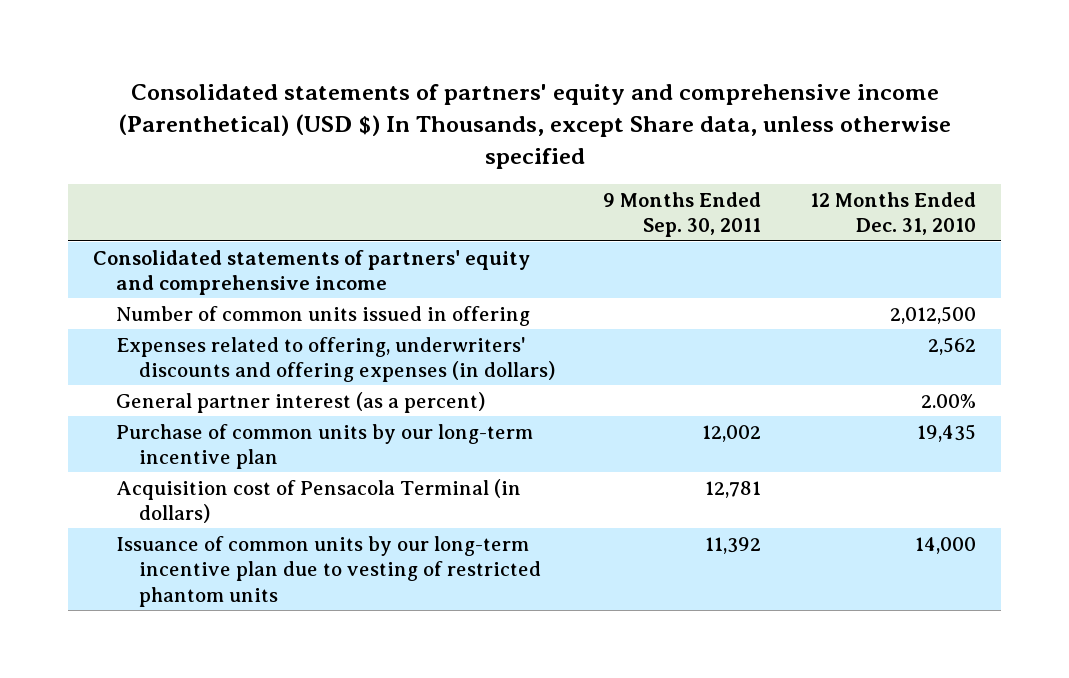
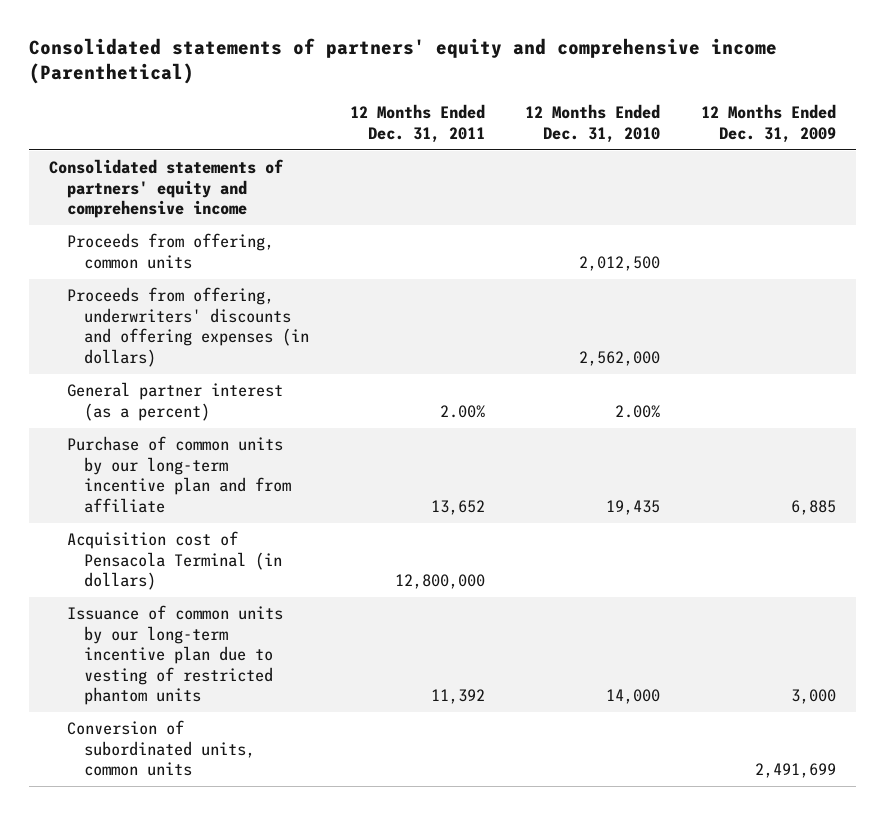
[117,84,951,169] Consolidated statements of partners' equity and comprehensive income (Parenthetical) (USD $) In Thousands, except Share data, unless otherwise specified -> [28,38,777,85] Consolidated statements of partners' equity and comprehensive income (Parenthetical)
[603,191,762,238] 9 Months Ended Sep. 30, 2011 -> none
none -> [349,104,485,143] 12 Months Ended Dec. 31, 2011
none -> [700,104,836,143] 12 Months Ended Dec. 31, 2009
[115,305,530,326] Number of common units issued in offering -> [66,233,274,269] Proceeds from offering, common units
[115,336,555,383] Expenses related to offering, underwriters' discounts and offering expenses (in dollars) -> [66,287,310,367] Proceeds from offering, underwriters' discounts and offering expenses (in dollars)
[928,336,977,355] 2,562 -> [579,350,661,366] 2,562,000
[115,423,533,470] Purchase of common units by our long-term incentive plan -> [66,436,292,513] Purchase of common units by our long-term incentive plan and from affiliate
none -> [66,720,256,777] Conversion of subordinated units, common units

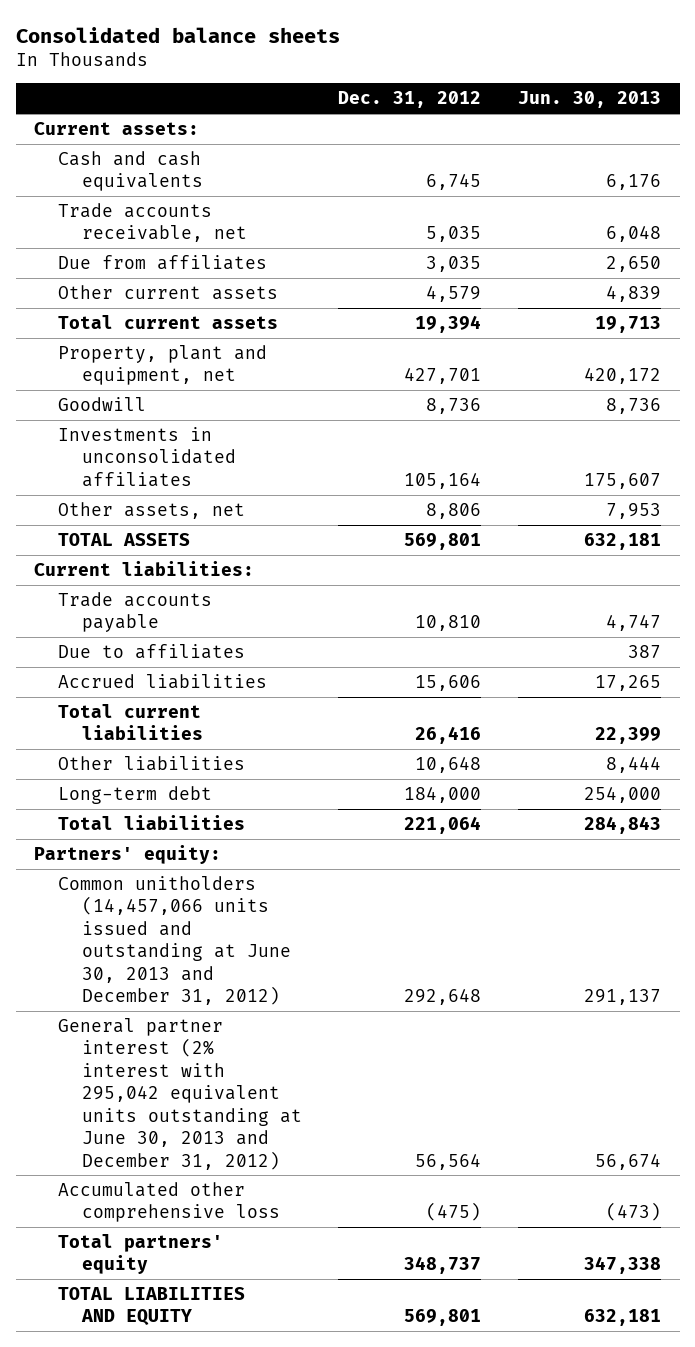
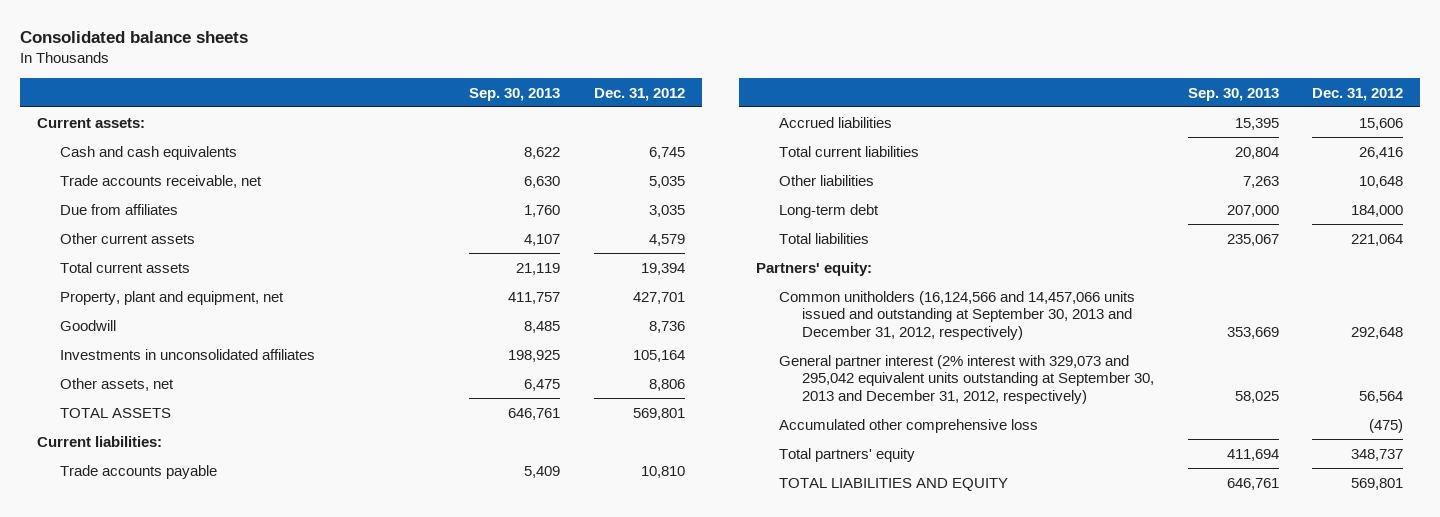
[518,91,662,109] Jun. 30, 2013 -> none
none -> [469,87,561,101] Sep. 30, 2013
[57,643,245,659] Due to affiliates -> none
[57,875,291,1006] Common unitholders (14,457,066 units issued and outstanding at June 30, 2013 and December 31, 2012) -> [778,290,1135,340] Common unitholders (16,124,566 and 14,457,066 units issued and outstanding at September 30, 2013 and December 31, 2012, respectively)
[57,1017,302,1170] General partner interest (2% interest with 295,042 equivalent units outstanding at June 30, 2013 and December 31, 2012) -> [778,354,1155,404] General partner interest (2% interest with 329,073 and 295,042 equivalent units outstanding at September 30, 2013 and December 31, 2012, respectively)

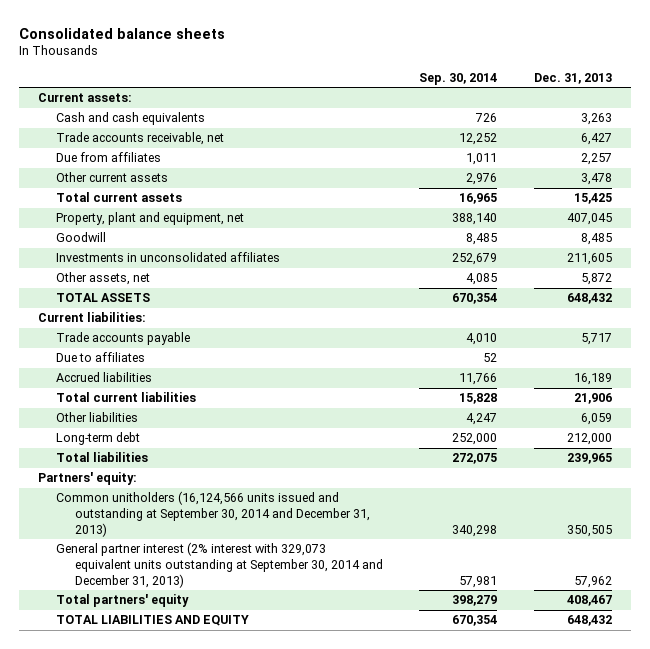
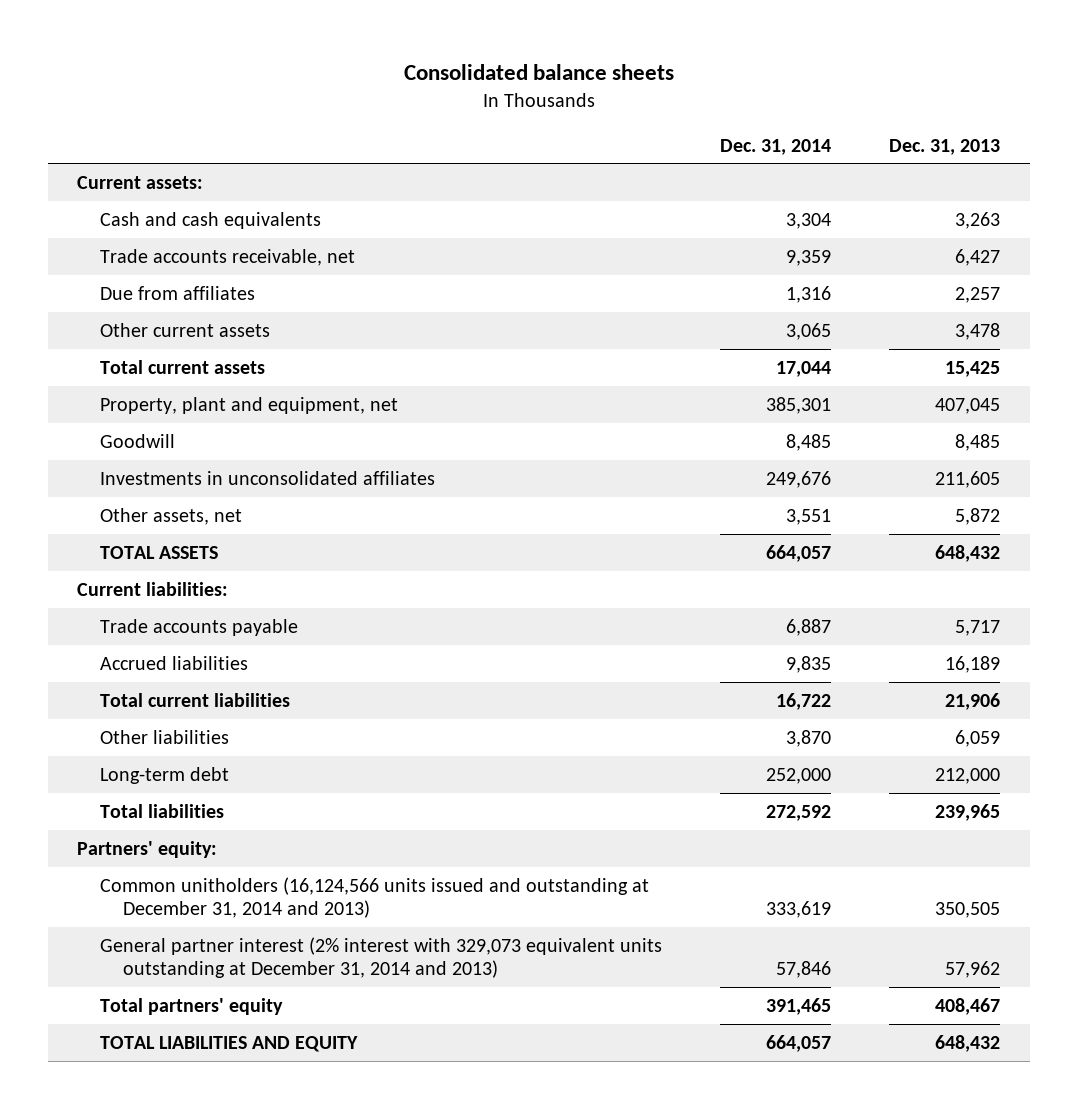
[419,72,498,85] Sep. 30, 2014 -> none
none -> [720,138,832,155] Dec. 31, 2014
[56,352,146,363] Due to affiliates -> none
[56,491,370,537] Common unitholders (16,124,566 units issued and outstanding at September 30, 2014 and December 31, 2013) -> [100,876,650,919] Common unitholders (16,124,566 units issued and outstanding at December 31, 2014 and 2013)
[56,542,383,588] General partner interest (2% interest with 329,073 equivalent units outstanding at September 30, 2014 and December 31, 2013) -> [100,936,663,979] General partner interest (2% interest with 329,073 equivalent units outstanding at December 31, 2014 and 2013)

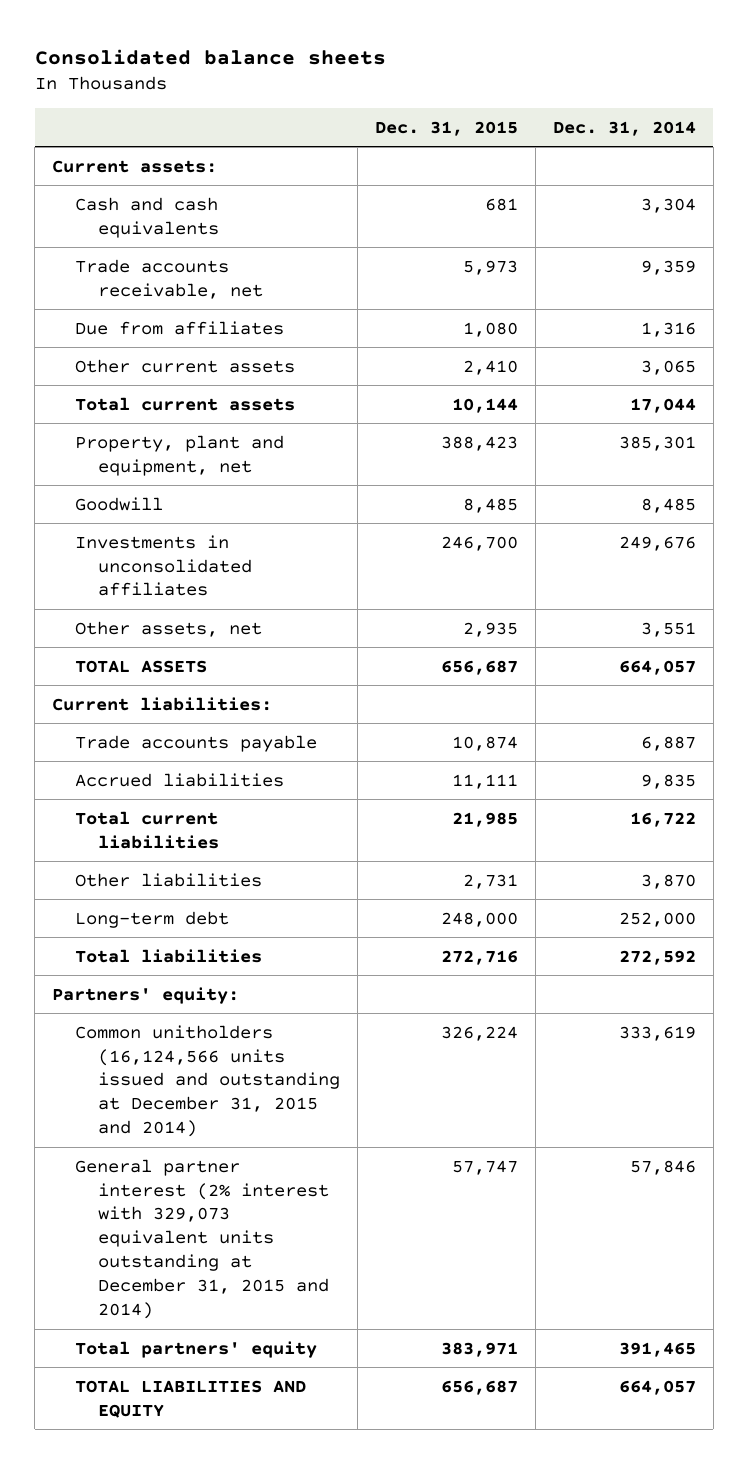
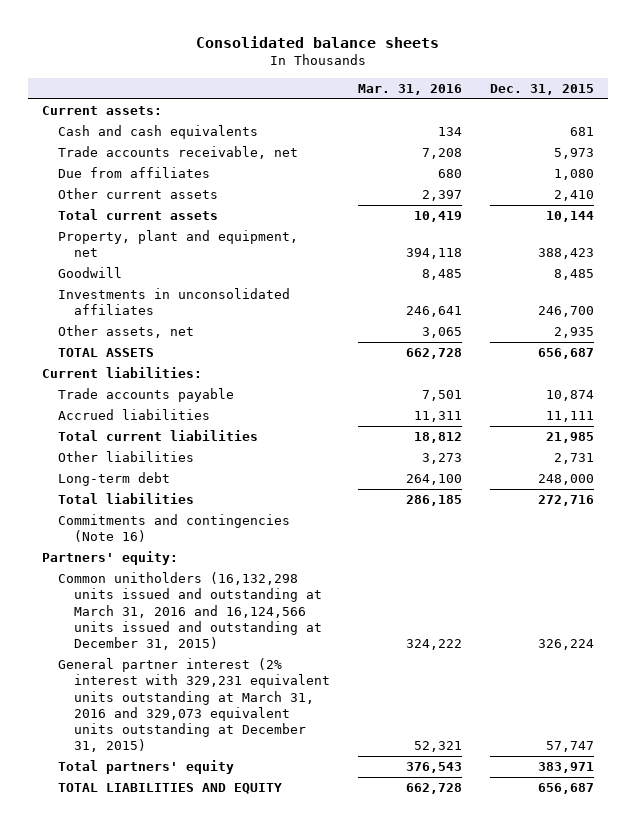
[552,120,696,136] Dec. 31, 2014 -> none
none -> [358,83,463,95] Mar. 31, 2016
none -> [58,514,291,543] Commitments and contingencies (Note 16)
[75,1024,340,1138] Common unitholders (16,124,566 units issued and outstanding at December 31, 2015 and 2014) -> [58,572,323,650] Common unitholders (16,132,298 units issued and outstanding at March 31, 2016 and 16,124,566 units issued and outstanding at December 31, 2015)
[75,1158,329,1320] General partner interest (2% interest with 329,073 equivalent units outstanding at December 31, 2015 and 2014) -> [58,658,331,753] General partner interest (2% interest with 329,231 equivalent units outstanding at March 31, 2016 and 329,073 equivalent units outstanding at December 31, 2015)

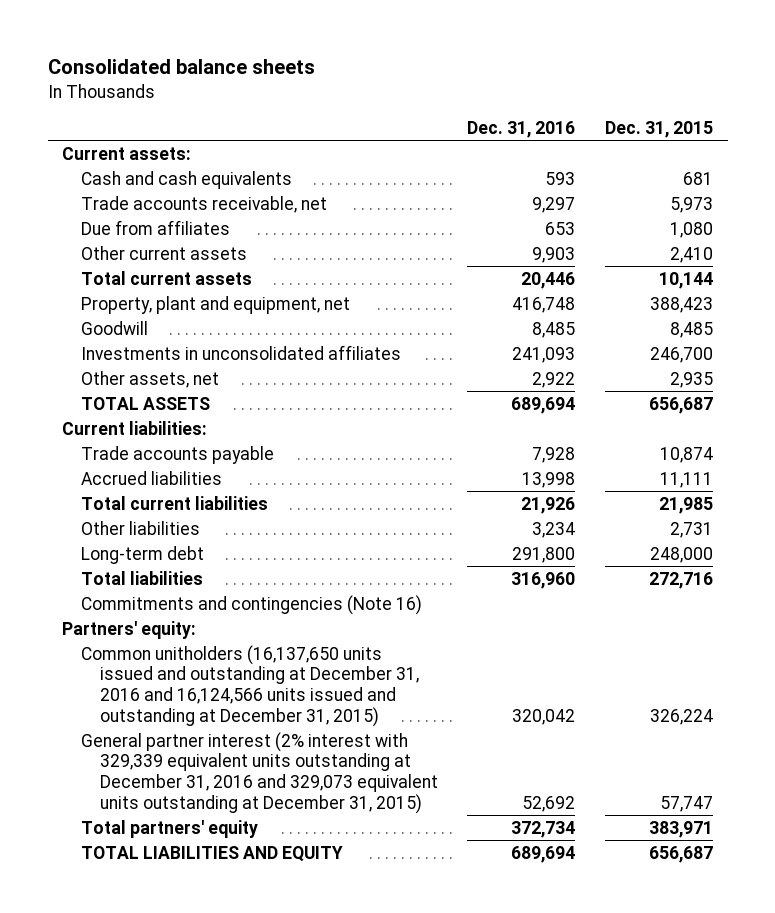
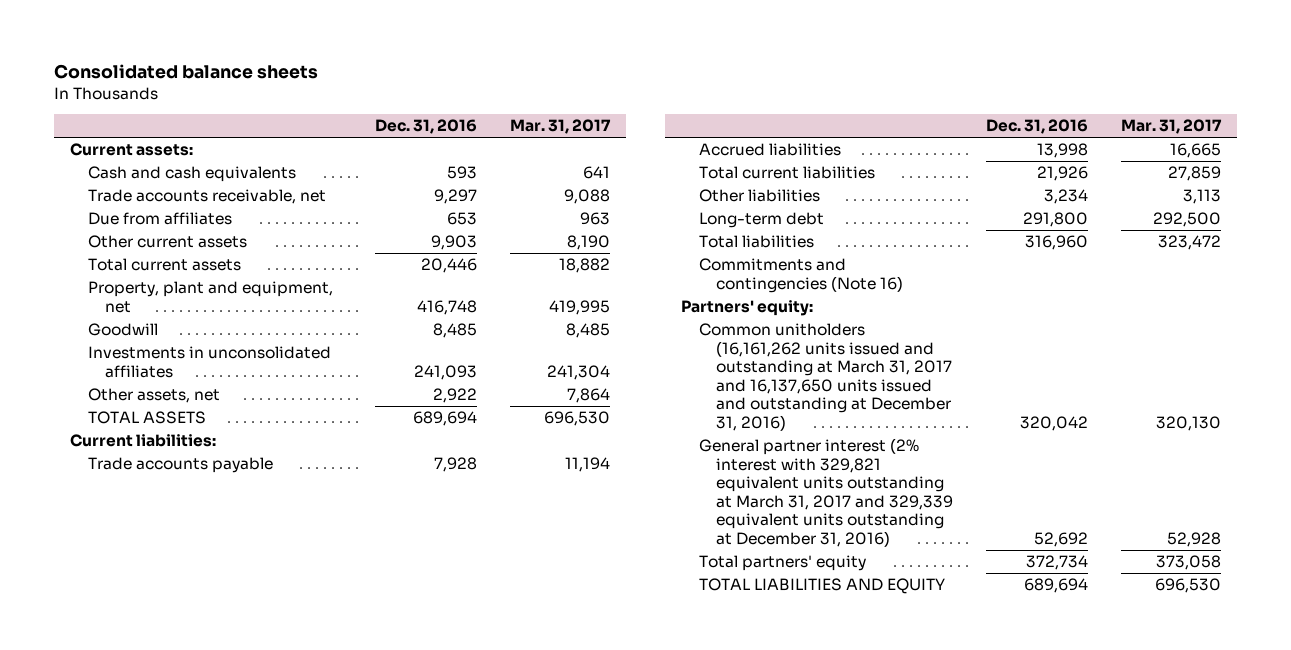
[605,120,714,138] Dec. 31, 2015 -> none
none -> [509,119,611,135] Mar. 31, 2017
[81,644,419,727] Common unitholders (16,137,650 units issued and outstanding at December 31, 2016 and 16,124,566 units issued and outstanding at December 31, 2015) -> [698,323,953,431] Common unitholders (16,161,262 units issued and outstanding at March 31, 2017 and 16,137,650 units issued and outstanding at December 31, 2016)
[81,731,438,814] General partner interest (2% interest with 329,339 equivalent units outstanding at December 31, 2016 and 329,073 equivalent units outstanding at December 31, 2015) -> [698,438,954,547] General partner interest (2% interest with 329,821 equivalent units outstanding at March 31, 2017 and 329,339 equivalent units outstanding at December 31, 2016)

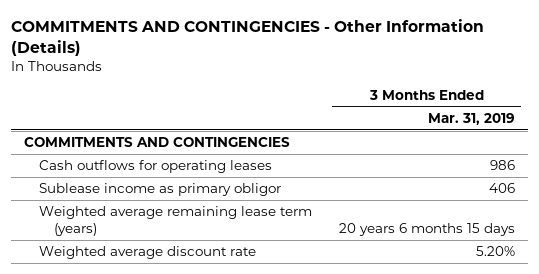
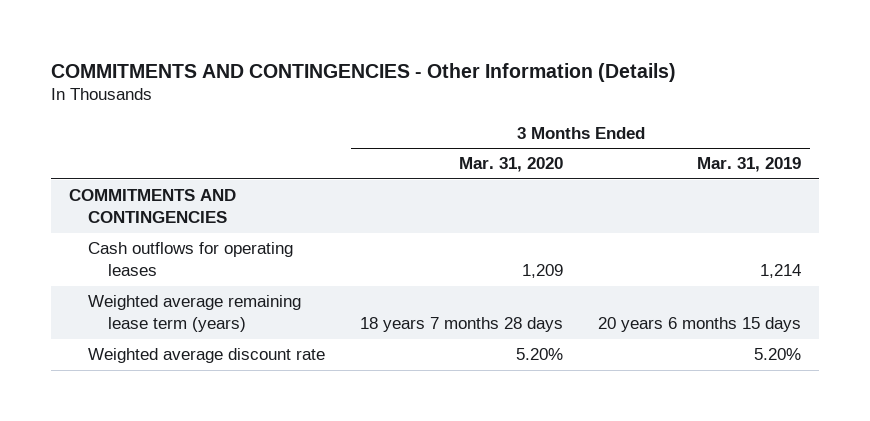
none -> [459,157,564,173] Mar. 31, 2020
[39,183,282,197] Sublease income as primary obligor -> none
[489,160,515,171] 986 -> [760,263,802,278] 1,214

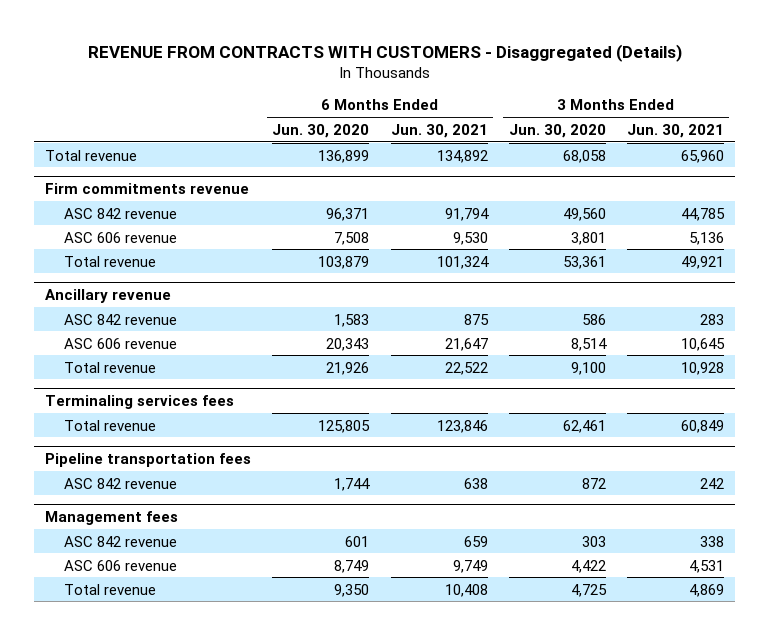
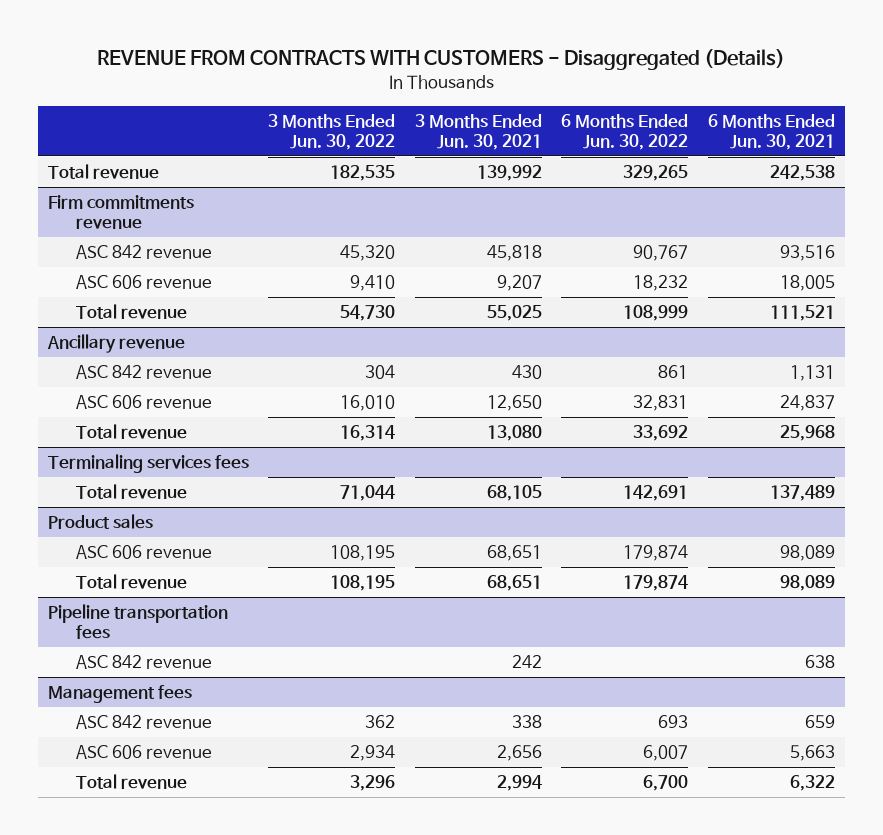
[272,123,370,138] Jun. 30, 2020 -> none
[508,123,606,138] Jun. 30, 2020 -> none
none -> [268,113,396,150] 3 Months Ended Jun. 30, 2022
none -> [561,113,689,150] 6 Months Ended Jun. 30, 2022
[436,149,488,163] 134,892 -> [769,165,835,182] 242,538
[681,149,725,163] 65,960 -> [476,165,542,182] 139,992
[444,207,489,221] 91,794 -> [779,245,835,262] 93,516
[681,207,726,221] 44,785 -> [486,245,542,262] 45,818
[452,231,488,245] 9,530 -> [779,275,835,292] 18,005
[689,231,725,245] 5,136 -> [496,275,542,292] 9,207
[436,255,489,269] 101,324 -> [769,305,835,322] 111,521
[681,255,725,269] 49,921 -> [486,305,542,322] 55,025
[463,313,489,325] 875 -> [789,365,835,382] 1,131
[700,313,725,325] 283 -> [511,365,542,380] 430
[444,337,488,351] 21,647 -> [779,395,835,412] 24,837
[681,337,726,351] 10,645 -> [486,395,542,412] 12,650
[444,361,488,375] 22,522 -> [779,425,835,442] 25,968
[681,361,725,375] 10,928 -> [486,425,542,442] 13,080
[436,419,488,433] 123,846 -> [769,485,835,502] 137,489
[681,419,725,433] 60,849 -> [486,485,542,502] 68,105
none -> [48,514,154,530] Product sales
none -> [75,545,212,560] ASC 606 revenue
none -> [75,574,187,590] Total revenue
[452,559,488,573] 9,749 -> [789,745,835,762] 5,663
[689,559,725,573] 4,531 -> [496,745,542,762] 2,656
[444,583,488,597] 10,408 -> [789,775,835,792] 6,322
[689,583,725,597] 4,869 -> [496,775,542,792] 2,994

